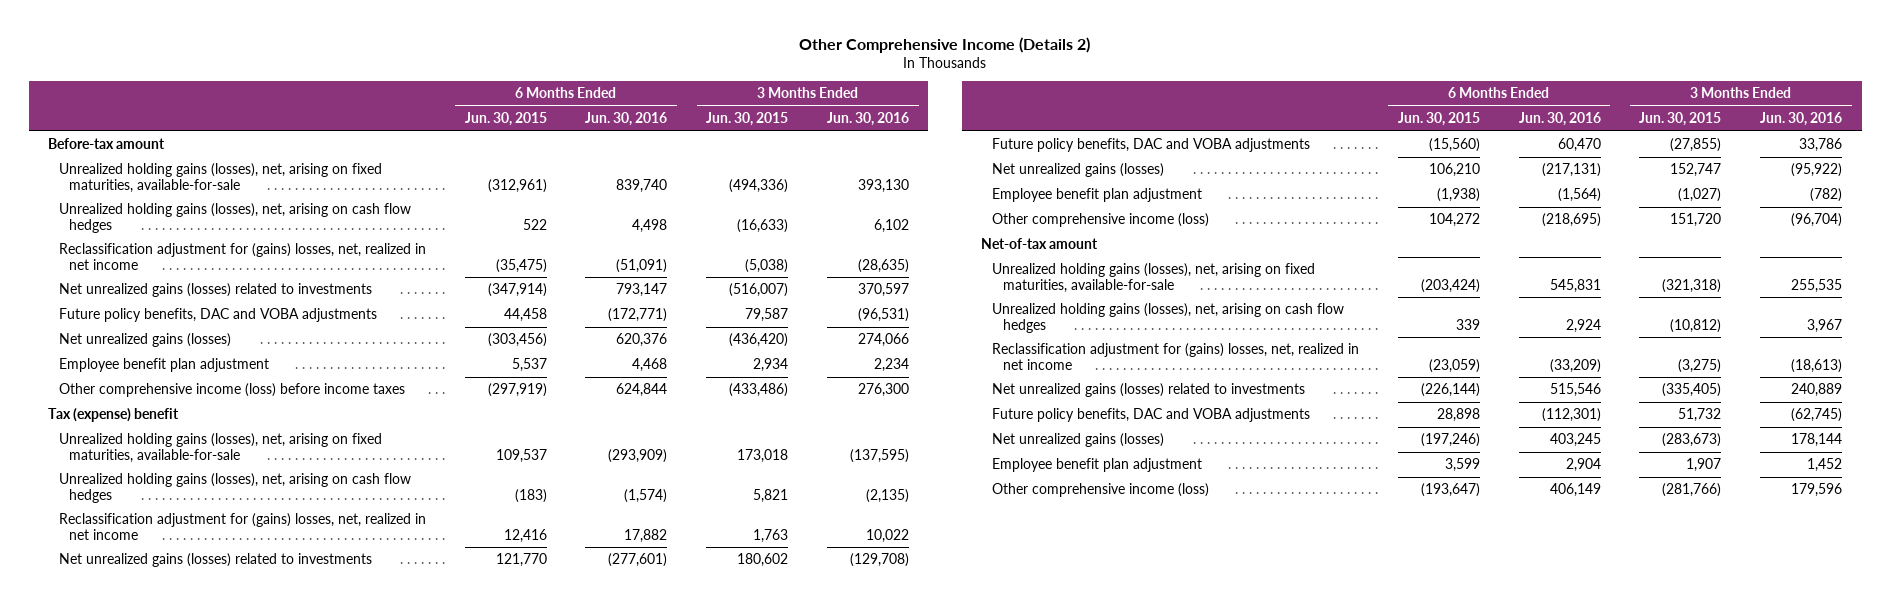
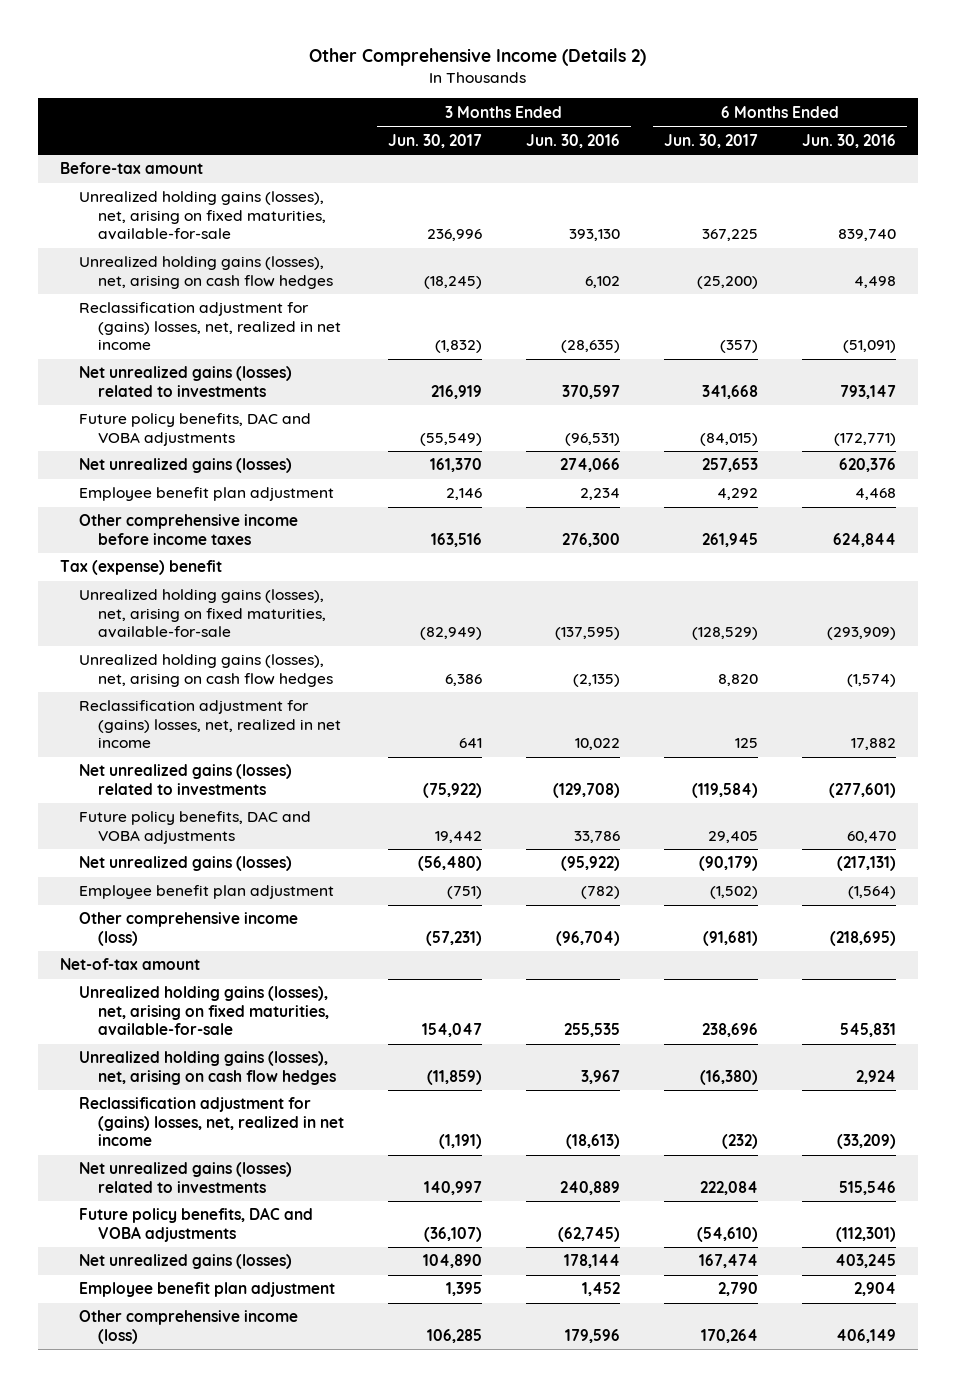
[464,112,547,127] Jun. 30, 2015 -> none
[706,112,789,127] Jun. 30, 2015 -> none
none -> [387,133,482,148] Jun. 30, 2017
none -> [663,133,758,148] Jun. 30, 2017
[58,383,405,398] Other comprehensive income (loss) before income taxes -> [79,514,299,545] Other comprehensive income before income taxes

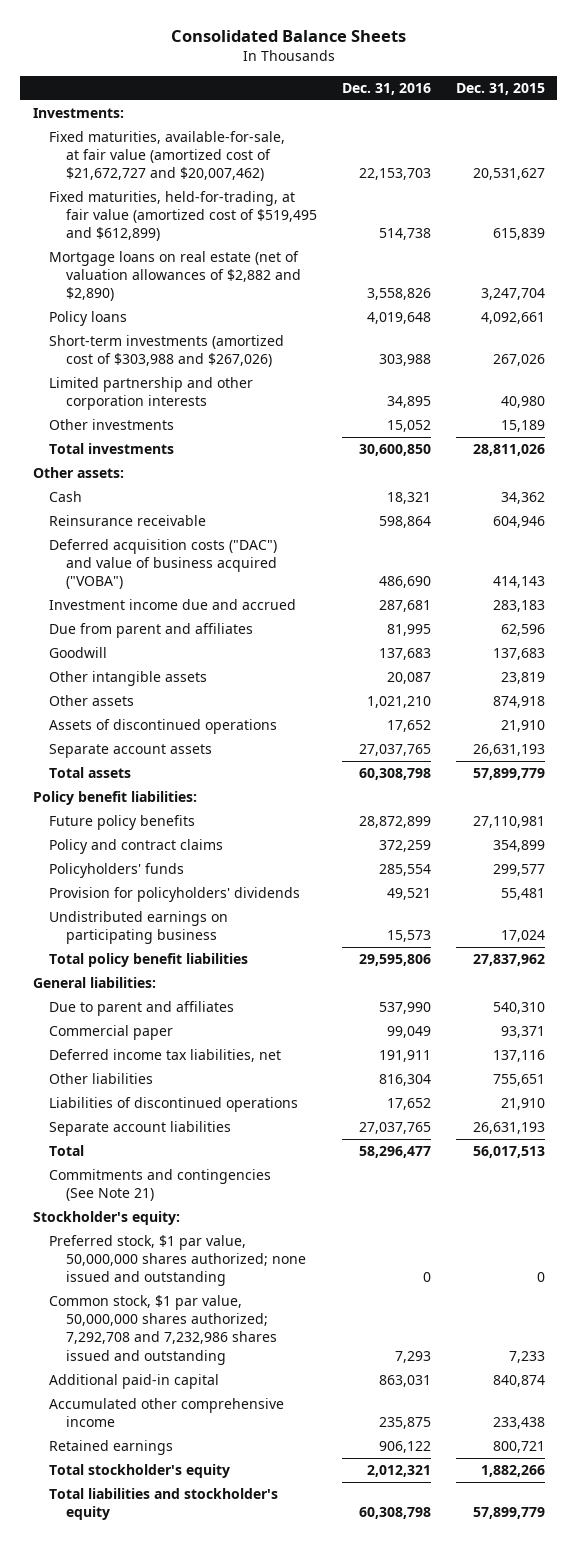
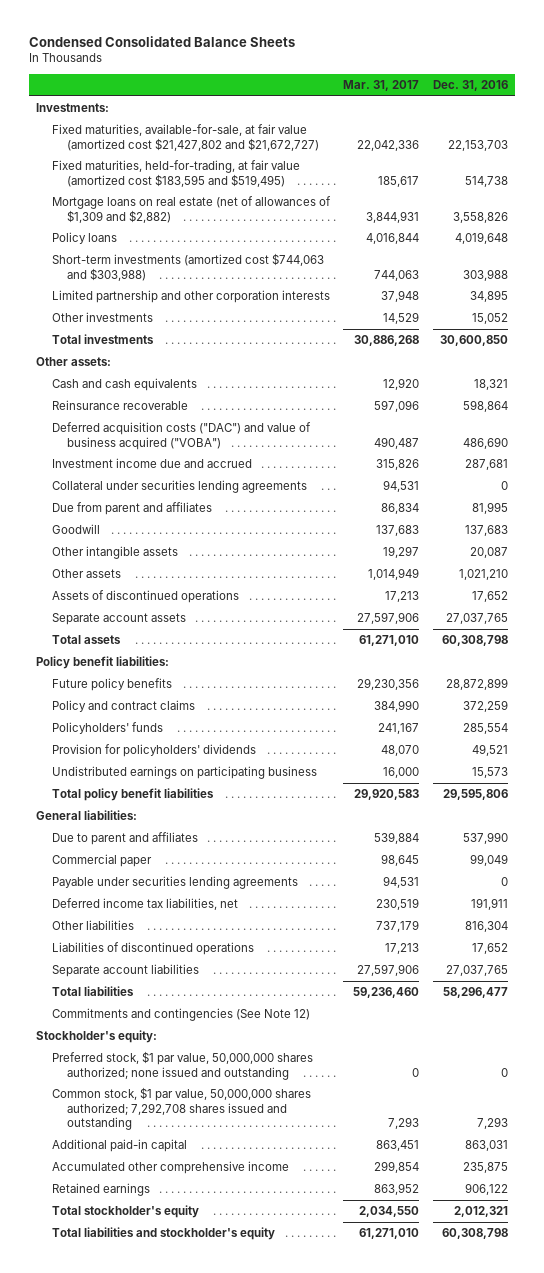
[170,30,406,43] Consolidated Balance Sheets -> [29,36,296,48] Condensed Consolidated Balance Sheets
[455,82,545,95] Dec. 31, 2015 -> none
none -> [343,80,420,92] Mar. 31, 2017
[49,131,286,182] Fixed maturities, available-for-sale, at fair value (amortized cost of $21,672,727 and $20,007,462) -> [51,124,319,151] Fixed maturities, available-for-sale, at fair value (amortized cost $21,427,802 and $21,672,727)
[49,191,317,242] Fixed maturities, held-for-trading, at fair value (amortized cost of $519,495 and $612,899) -> [51,160,300,187] Fixed maturities, held-for-trading, at fair value (amortized cost $183,595 and $519,495)
[49,251,301,302] Mortgage loans on real estate (net of valuation allowances of $2,882 and $2,890) -> [51,196,331,223] Mortgage loans on real estate (net of allowances of $1,309 and $2,882)
[49,335,285,368] Short-term investments (amortized cost of $303,988 and $267,026) -> [51,253,324,281] Short-term investments (amortized cost $744,063 and $303,988)
[49,491,83,503] Cash -> [51,378,197,392] Cash and cash equivalents
[49,515,207,527] Reinsurance receivable -> [51,400,188,411] Reinsurance recoverable
none -> [51,480,307,494] Collateral under securities lending agreements
none -> [51,876,298,890] Payable under securities lending agreements
[49,1145,85,1157] Total -> [51,986,134,997] Total liabilities
[49,1169,272,1202] Commitments and contingencies (See Note 21) -> [51,1008,310,1022] Commitments and contingencies (See Note 12)
[49,1295,277,1365] Common stock, $1 par value, 50,000,000 shares authorized; 7,292,708 and 7,232,986 shares issued and outstanding -> [51,1087,311,1130] Common stock, $1 par value, 50,000,000 shares authorized; 7,292,708 shares issued and outstanding

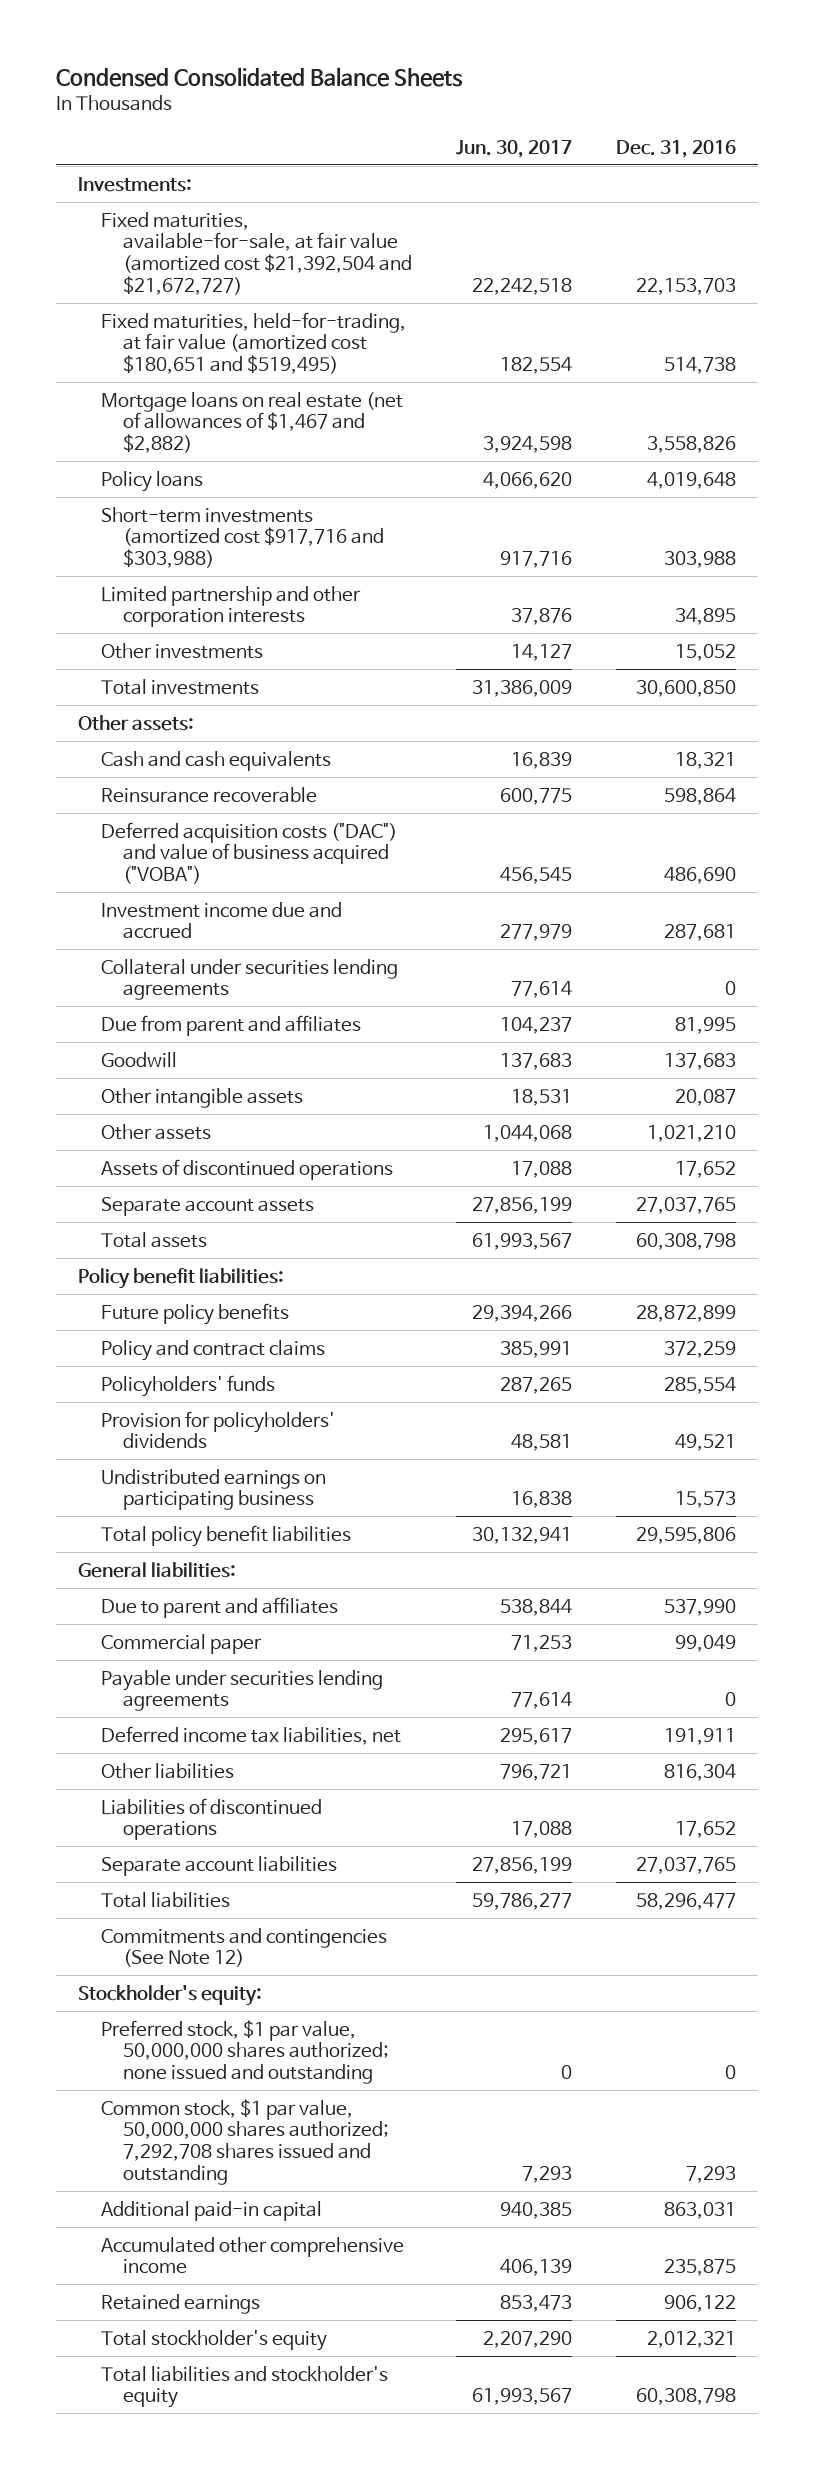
[343,80,420,92] Mar. 31, 2017 -> none
none -> [456,139,573,158] Jun. 30, 2017
[51,124,319,151] Fixed maturities, available-for-sale, at fair value (amortized cost $21,427,802 and $21,672,727) -> [100,211,413,295] Fixed maturities, available-for-sale, at fair value (amortized cost $21,392,504 and $21,672,727)
[51,160,300,187] Fixed maturities, held-for-trading, at fair value (amortized cost $183,595 and $519,495) -> [100,311,406,374] Fixed maturities, held-for-trading, at fair value (amortized cost $180,651 and $519,495)
[51,196,331,223] Mortgage loans on real estate (net of allowances of $1,309 and $2,882) -> [100,391,403,453] Mortgage loans on real estate (net of allowances of $1,467 and $2,882)
[51,253,324,281] Short-term investments (amortized cost $744,063 and $303,988) -> [100,506,385,568] Short-term investments (amortized cost $917,716 and $303,988)

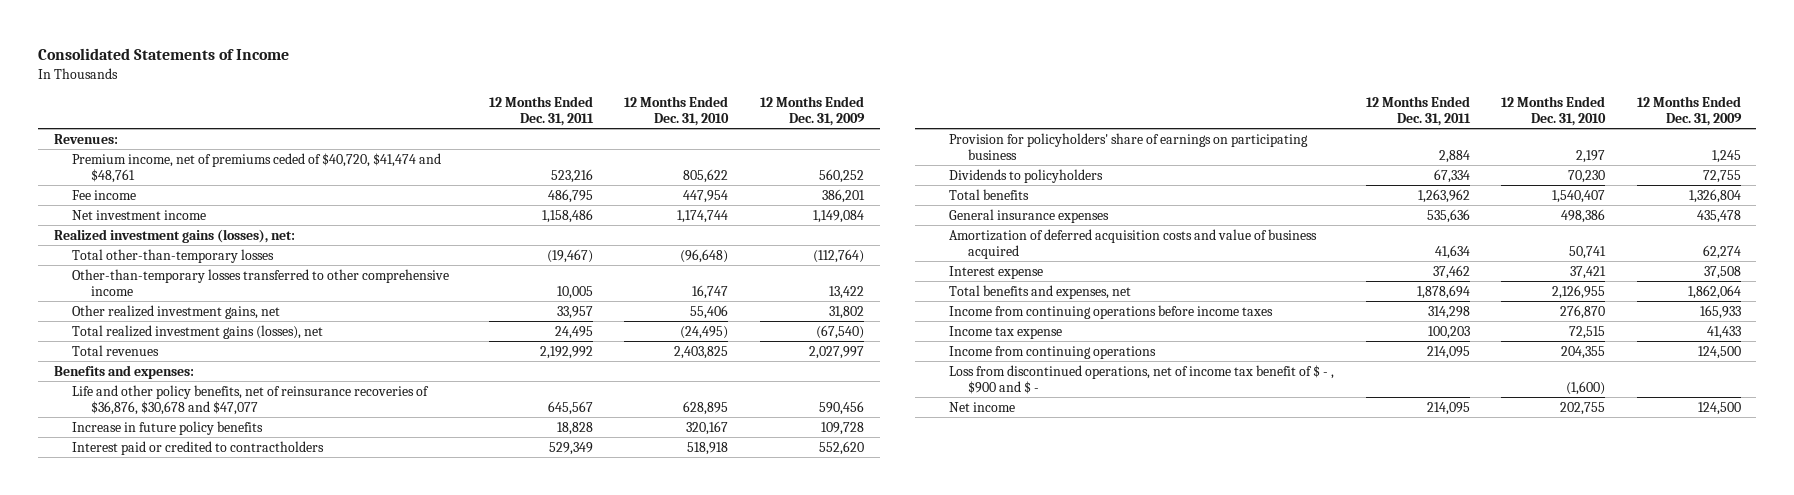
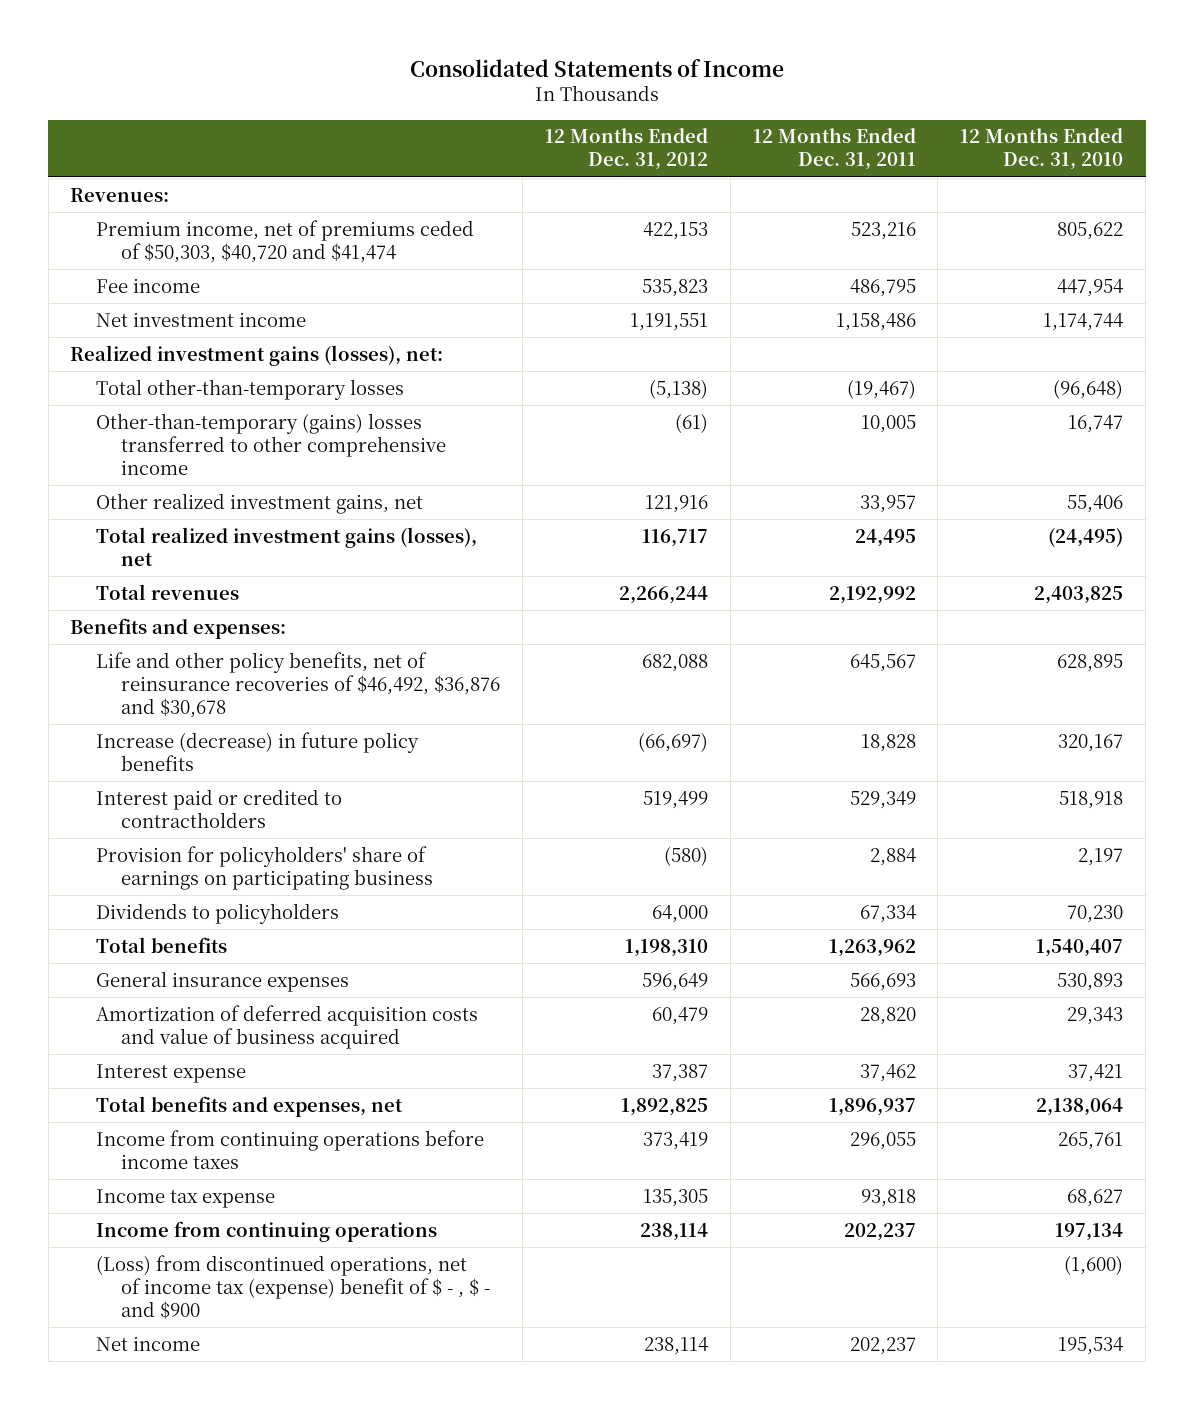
[760,95,866,127] 12 Months Ended Dec. 31, 2009 -> none
none -> [544,128,708,171] 12 Months Ended Dec. 31, 2012
[72,152,442,183] Premium income, net of premiums ceded of $40,720, $41,474 and $48,761 -> [95,219,474,263] Premium income, net of premiums ceded of $50,303, $40,720 and $41,474
[72,268,450,296] Other-than-temporary losses transferred to other comprehensive income -> [95,412,447,475] Other-than-temporary (gains) losses transferred to other comprehensive income
[72,384,430,415] Life and other policy benefits, net of reinsurance recoveries of $36,876, $30,678 and $47,077 -> [95,651,501,718] Life and other policy benefits, net of reinsurance recoveries of $46,492, $36,876 and $30,678
[72,420,264,435] Increase in future policy benefits -> [95,731,419,771] Increase (decrease) in future policy benefits
[1426,208,1470,223] 535,636 -> [849,972,916,991] 566,693
[1561,208,1606,223] 498,386 -> [1057,972,1124,991] 530,893
[1434,244,1470,259] 41,634 -> [859,1006,916,1025] 28,820
[1569,245,1607,259] 50,741 -> [1067,1006,1124,1025] 29,343
[1416,284,1470,299] 1,878,694 -> [828,1097,916,1116] 1,896,937
[1552,284,1606,299] 2,126,955 -> [1036,1097,1124,1116] 2,138,064
[1427,305,1470,319] 314,298 -> [849,1131,916,1150] 296,055
[1560,304,1606,319] 276,870 -> [1058,1131,1124,1150] 265,761
[1427,325,1470,339] 100,203 -> [860,1188,916,1207] 93,818
[1569,325,1606,339] 72,515 -> [1067,1188,1124,1207] 68,627
[1426,345,1470,359] 214,095 -> [843,1222,916,1241] 202,237
[1561,345,1606,359] 204,355 -> [1055,1222,1124,1241] 197,134
[949,364,1335,394] Loss from discontinued operations, net of income tax benefit of $ - , $900 and $ - -> [95,1254,491,1320] (Loss) from discontinued operations, net of income tax (expense) benefit of $ - , $ - and $900
[1426,401,1470,415] 214,095 -> [849,1336,916,1355] 202,237
[1560,401,1606,415] 202,755 -> [1058,1336,1124,1355] 195,534

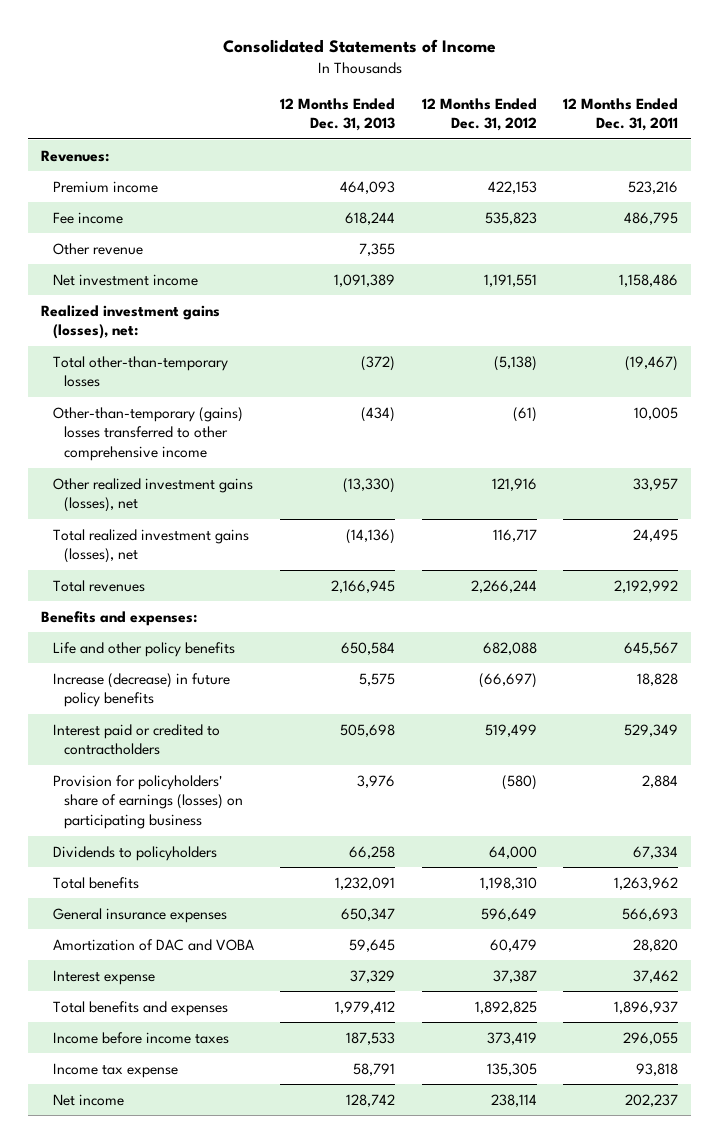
[960,128,1124,171] 12 Months Ended Dec. 31, 2010 -> none
none -> [280,97,396,132] 12 Months Ended Dec. 31, 2013
[95,219,474,263] Premium income, net of premiums ceded of $50,303, $40,720 and $41,474 -> [52,180,158,193] Premium income
none -> [52,242,143,255] Other revenue
[95,492,423,514] Other realized investment gains, net -> [52,477,253,513] Other realized investment gains (losses), net
[95,651,501,718] Life and other policy benefits, net of reinsurance recoveries of $46,492, $36,876 and $30,678 -> [52,641,235,657] Life and other policy benefits
[95,845,434,890] Provision for policyholders' share of earnings on participating business -> [52,774,243,830] Provision for policyholders' share of earnings (losses) on participating business
[95,1004,478,1049] Amortization of deferred acquisition costs and value of business acquired -> [52,938,254,951] Amortization of DAC and VOBA
[95,1095,403,1117] Total benefits and expenses, net -> [52,1000,228,1016] Total benefits and expenses
[95,1129,484,1169] Income from continuing operations before income taxes -> [52,1031,229,1044] Income before income taxes
[95,1220,437,1242] Income from continuing operations -> none
[95,1254,491,1320] (Loss) from discontinued operations, net of income tax (expense) benefit of $ - , $ - and $900 -> none

